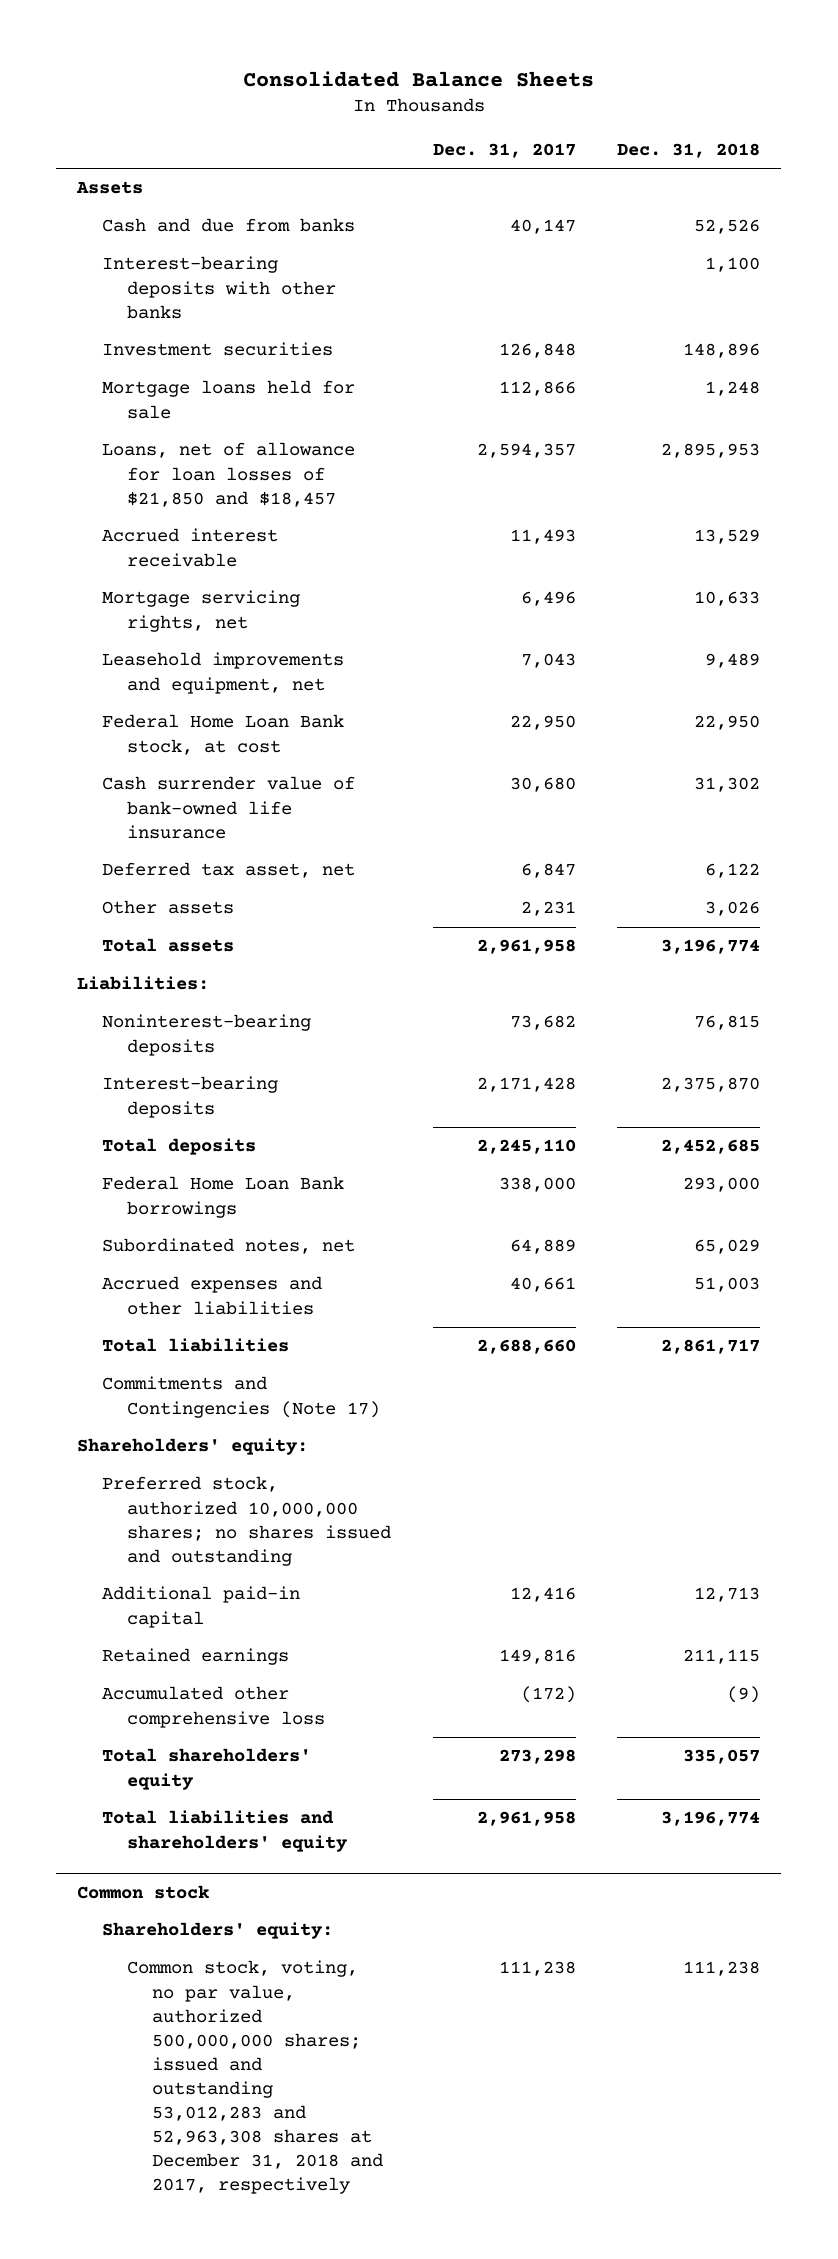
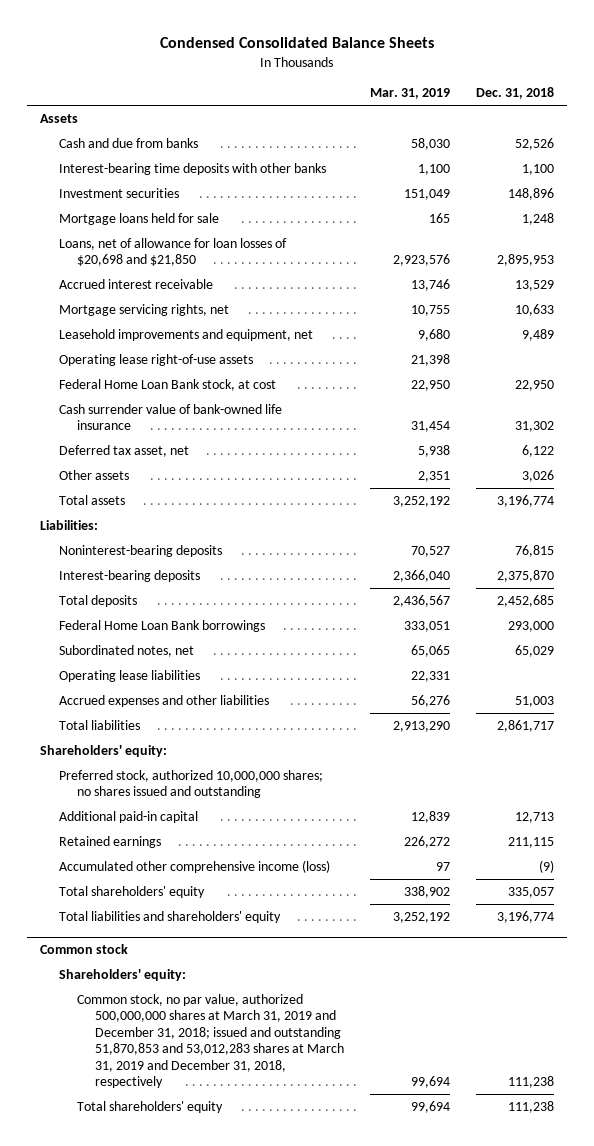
[242,70,594,87] Consolidated Balance Sheets -> [160,37,435,49] Condensed Consolidated Balance Sheets
[432,142,576,158] Dec. 31, 2017 -> none
none -> [369,88,450,100] Mar. 31, 2019
[102,256,337,319] Interest-bearing deposits with other banks -> [58,162,326,175] Interest-bearing time deposits with other banks
[102,442,356,507] Loans, net of allowance for loan losses of $21,850 and $18,457 -> [58,237,287,267] Loans, net of allowance for loan losses of $20,698 and $21,850
none -> [58,353,253,366] Operating lease right-of-use assets
none -> [58,669,200,682] Operating lease liabilities
[102,1376,381,1418] Commitments and Contingencies (Note 17) -> none
[102,1686,326,1728] Accumulated other comprehensive loss -> [58,859,330,873] Accumulated other comprehensive income (loss)
[127,1960,383,2194] Common stock, voting, no par value, authorized 500,000,000 shares; issued and outstanding 53,012,283 and 52,963,308 shares at December 31, 2018 and 2017, respectively -> [76,993,345,1089] Common stock, no par value, authorized 500,000,000 shares at March 31, 2019 and December 31, 2018; issued and outstanding 51,870,853 and 53,012,283 shares at March 31, 2019 and December 31, 2018, respectively
none -> [76,1100,223,1113] Total shareholders' equity

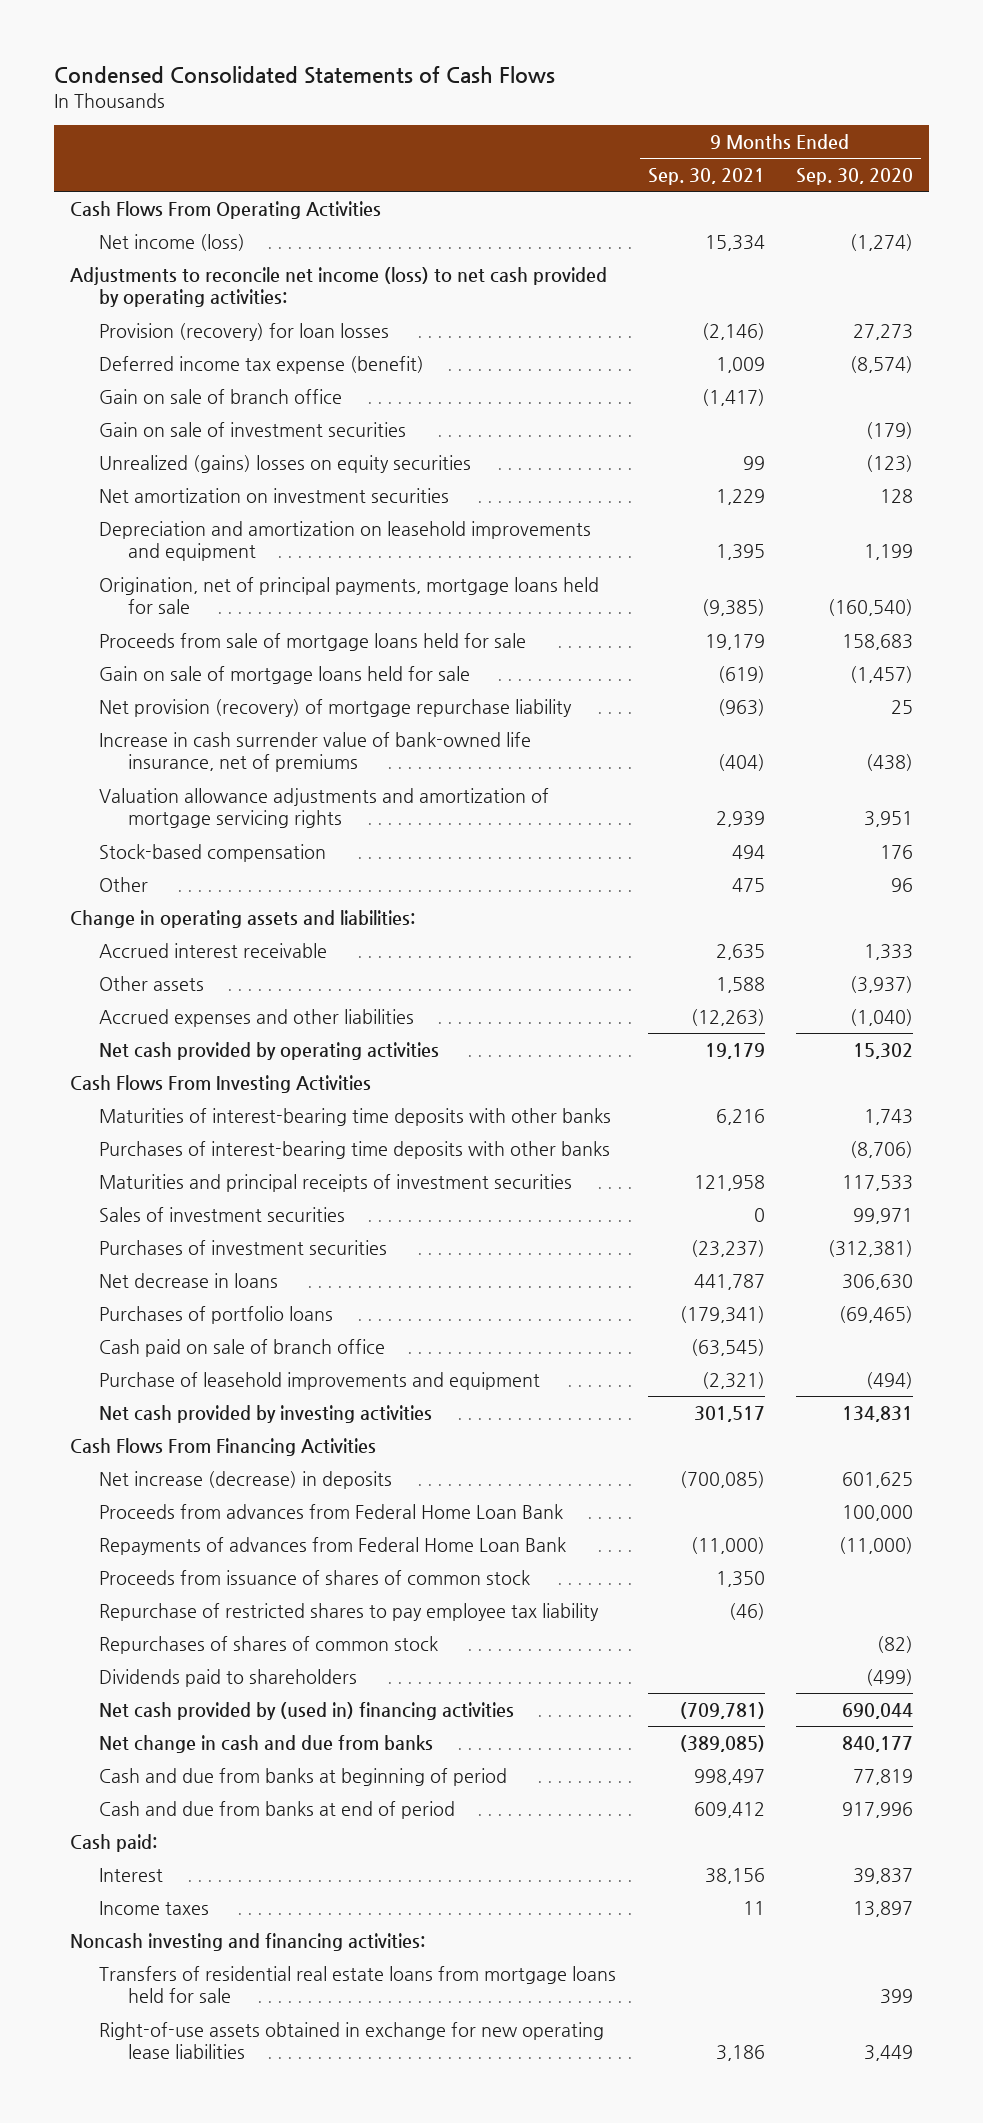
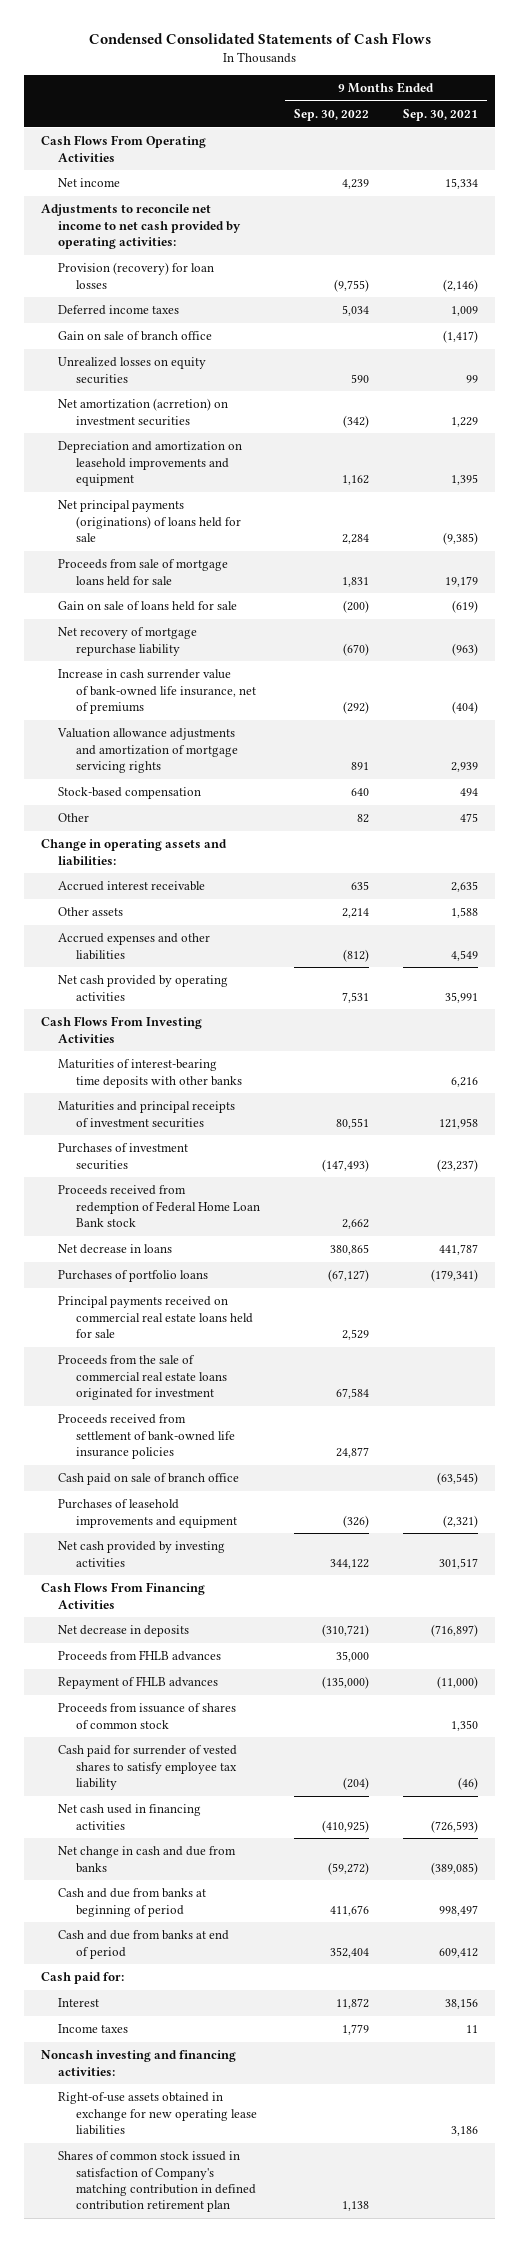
[796,168,914,186] Sep. 30, 2020 -> none
none -> [293,109,369,122] Sep. 30, 2022
[98,233,245,251] Net income (loss) -> [58,178,121,188] Net income
[70,266,608,308] Adjustments to reconcile net income (loss) to net cash provided by operating activities: -> [41,204,242,249] Adjustments to reconcile net income to net cash provided by operating activities:
[98,355,424,374] Deferred income tax expense (benefit) -> [58,305,180,316] Deferred income taxes
[98,421,406,437] Gain on sale of investment securities -> none
[98,454,471,473] Unrealized (gains) losses on equity securities -> [58,357,207,384] Unrealized losses on equity securities
[98,487,449,503] Net amortization on investment securities -> [58,398,229,426] Net amortization (acrretion) on investment securities
[98,576,599,615] Origination, net of principal payments, mortgage loans held for sale -> [58,500,241,542] Net principal payments (originations) of loans held for sale
[98,665,470,684] Gain on sale of mortgage loans held for sale -> [58,601,238,612] Gain on sale of loans held for sale
[98,698,572,717] Net provision (recovery) of mortgage repurchase liability -> [58,627,198,656] Net recovery of mortgage repurchase liability
[690,1008,765,1026] (12,263) -> [451,949,479,961] 4,549
[704,1042,765,1059] 19,179 -> [445,991,479,1003] 35,991
[98,1140,610,1159] Purchases of interest-bearing time deposits with other banks -> none
[98,1206,345,1222] Sales of investment securities -> none
none -> [58,1185,260,1227] Proceeds received from redemption of Federal Home Loan Bank stock
none -> [58,1296,253,1338] Principal payments received on commercial real estate loans held for sale
none -> [58,1355,227,1400] Proceeds from the sale of commercial real estate loans originated for investment
none -> [58,1414,235,1459] Proceeds received from settlement of bank-owned life insurance policies
[98,1371,540,1390] Purchase of leasehold improvements and equipment -> [58,1499,237,1528] Purchases of leasehold improvements and equipment
[98,1470,392,1489] Net increase (decrease) in deposits -> [58,1625,190,1638] Net decrease in deposits
[679,1470,765,1488] (700,085) -> [431,1624,479,1638] (716,897)
[98,1503,563,1519] Proceeds from advances from Federal Home Loan Bank -> [58,1650,222,1662] Proceeds from FHLB advances
[98,1536,566,1555] Repayments of advances from Federal Home Loan Bank -> [58,1676,219,1690] Repayment of FHLB advances
[98,1602,599,1621] Repurchase of restricted shares to pay employee tax liability -> none
[98,1635,438,1654] Repurchases of shares of common stock -> none
[98,1668,357,1687] Dividends paid to shareholders -> none
none -> [58,1745,238,1790] Cash paid for surrender of vested shares to satisfy employee tax liability
[98,1701,514,1720] Net cash provided by (used in) financing activities -> [58,1804,202,1830] Net cash used in financing activities
[679,1701,765,1719] (709,781) -> [431,1819,479,1833] (726,593)
[70,1833,158,1852] Cash paid: -> [41,1972,125,1985] Cash paid for:
[98,1965,616,2004] Transfers of residential real estate loans from mortgage loans held for sale -> none
none -> [58,2151,256,2213] Shares of common stock issued in satisfaction of Company's matching contribution in defined contribution retirement plan

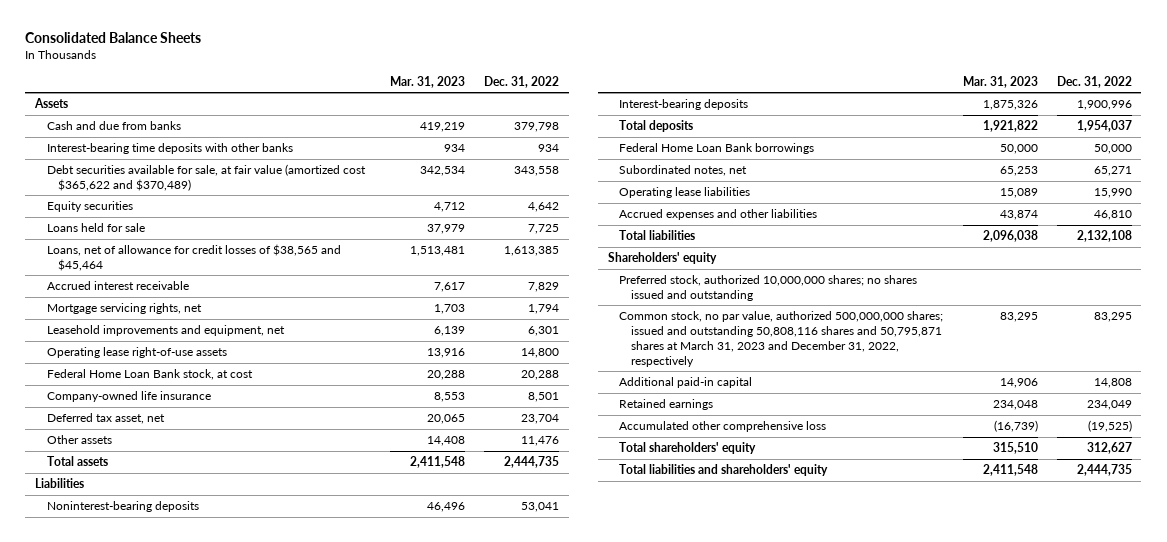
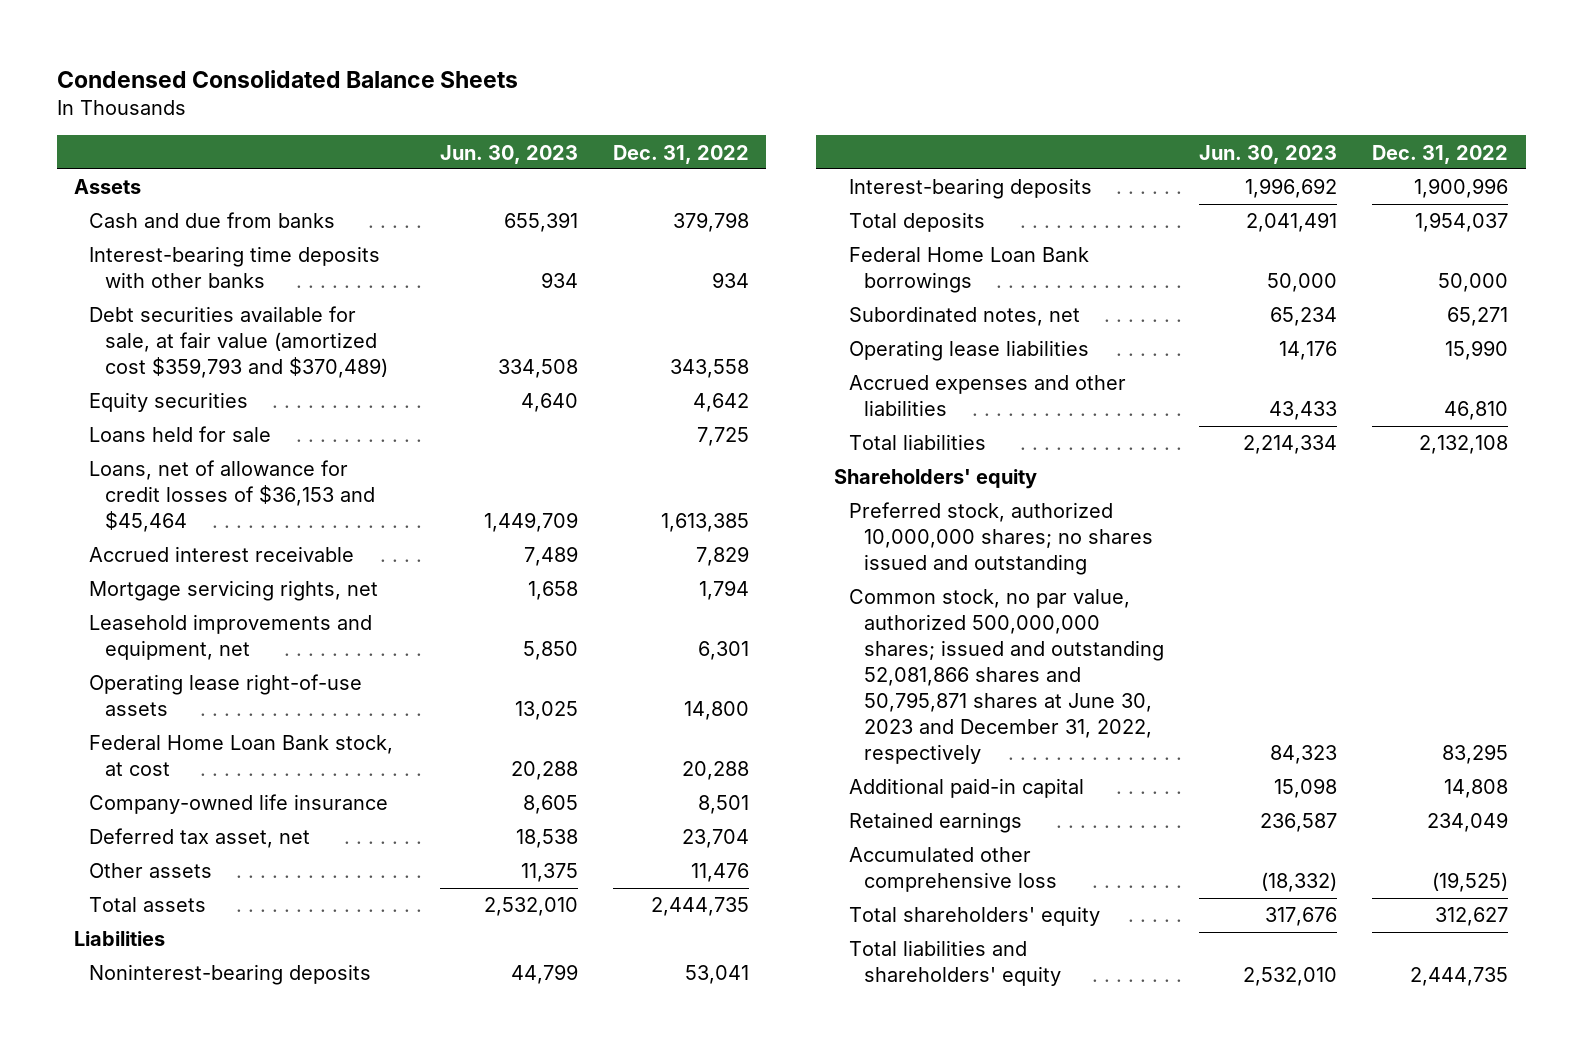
[25,32,202,44] Consolidated Balance Sheets -> [56,70,518,89] Condensed Consolidated Balance Sheets
[389,75,465,88] Mar. 31, 2023 -> none
none -> [439,144,578,164] Jun. 30, 2023
[46,163,366,191] Debt securities available for sale, at fair value (amortized cost $365,622 and $370,489) -> [89,306,388,379] Debt securities available for sale, at fair value (amortized cost $359,793 and $370,489)
[46,243,341,271] Loans, net of allowance for credit losses of $38,565 and $45,464 -> [89,460,375,533] Loans, net of allowance for credit losses of $36,153 and $45,464
[619,310,944,367] Common stock, no par value, authorized 500,000,000 shares; issued and outstanding 50,808,116 shares and 50,795,871 shares at March 31, 2023 and December 31, 2022, respectively -> [849,589,1165,765] Common stock, no par value, authorized 500,000,000 shares; issued and outstanding 52,081,866 shares and 50,795,871 shares at June 30, 2023 and December 31, 2022, respectively

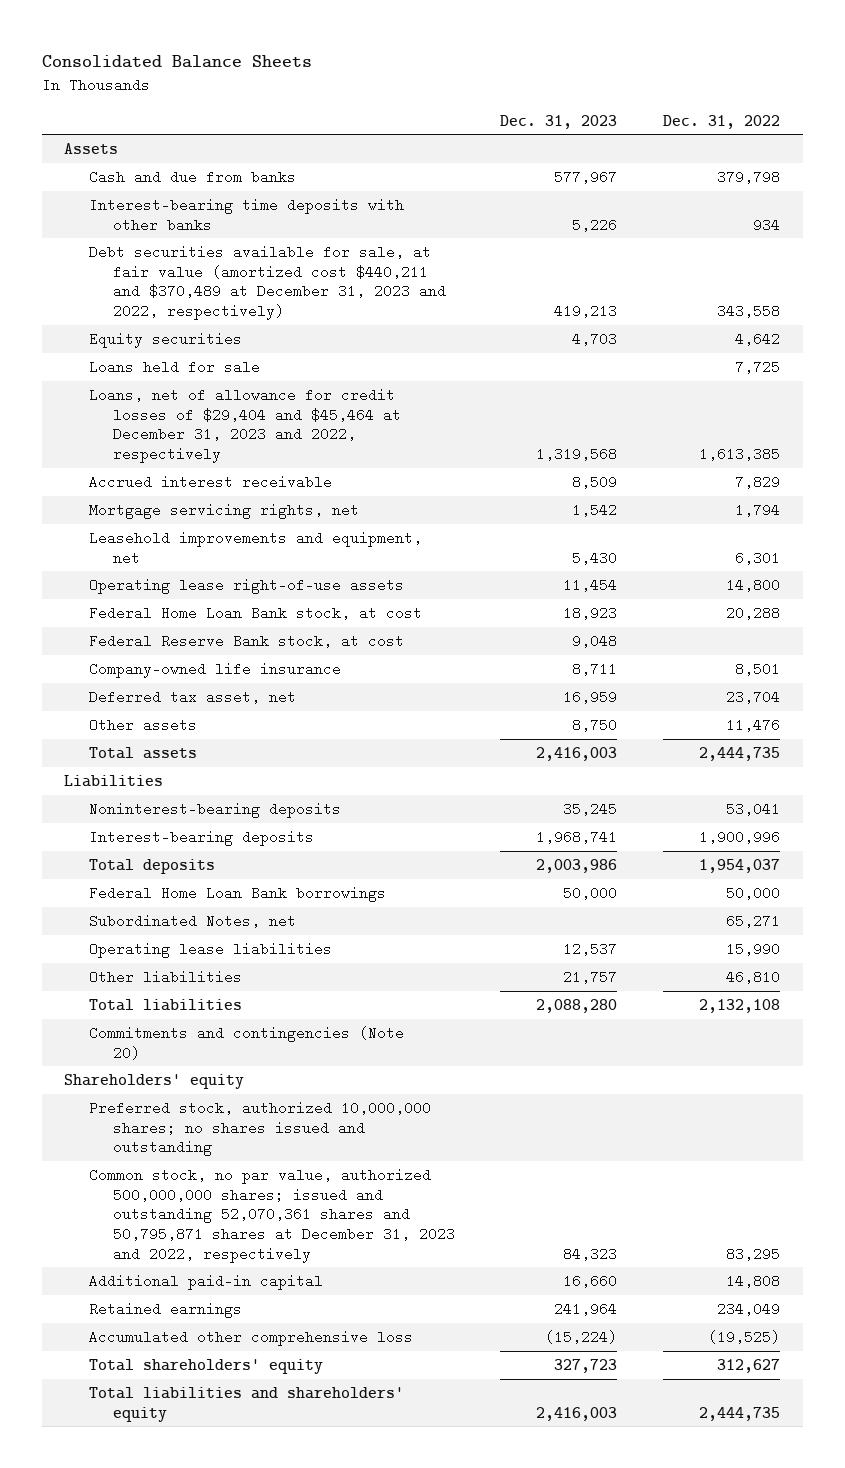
[56,70,518,89] Condensed Consolidated Balance Sheets -> [41,55,312,69] Consolidated Balance Sheets
[439,144,578,164] Jun. 30, 2023 -> none
none -> [500,114,618,129] Dec. 31, 2023
[89,306,388,379] Debt securities available for sale, at fair value (amortized cost $359,793 and $370,489) -> [88,244,446,321] Debt securities available for sale, at fair value (amortized cost $440,211 and $370,489 at December 31, 2023 and 2022, respectively)
[89,460,375,533] Loans, net of allowance for credit losses of $36,153 and $45,464 -> [88,387,401,464] Loans, net of allowance for credit losses of $29,404 and $45,464 at December 31, 2023 and 2022, respectively
none -> [88,633,404,648] Federal Reserve Bank stock, at cost
[849,306,1081,327] Subordinated notes, net -> [88,913,296,928] Subordinated Notes, net
[849,375,1127,417] Accrued expenses and other liabilities -> [88,969,242,984] Other liabilities
none -> [88,1025,404,1060] Commitments and contingencies (Note 20)
[849,589,1165,765] Common stock, no par value, authorized 500,000,000 shares; issued and outstanding 52,081,866 shares and 50,795,871 shares at June 30, 2023 and December 31, 2022, respectively -> [88,1167,455,1263] Common stock, no par value, authorized 500,000,000 shares; issued and outstanding 52,070,361 shares and 50,795,871 shares at December 31, 2023 and 2022, respectively

